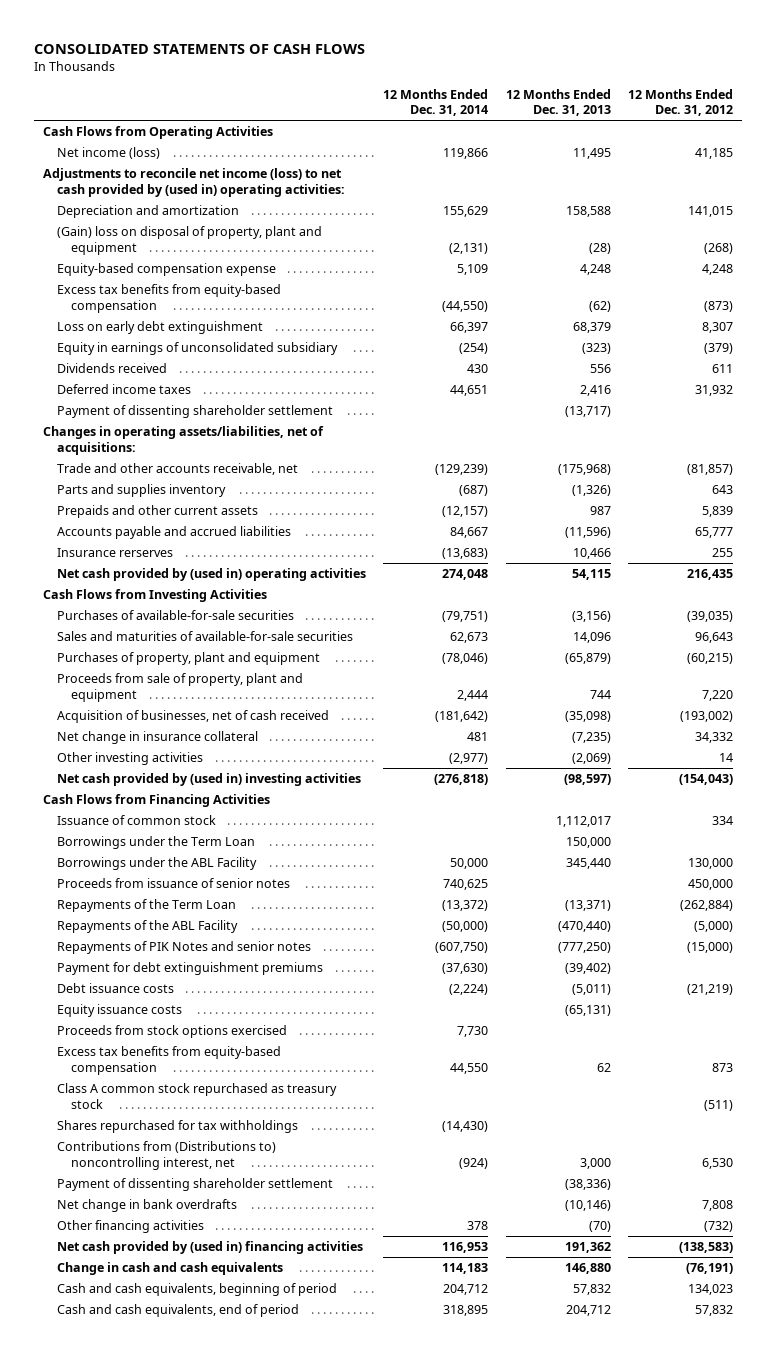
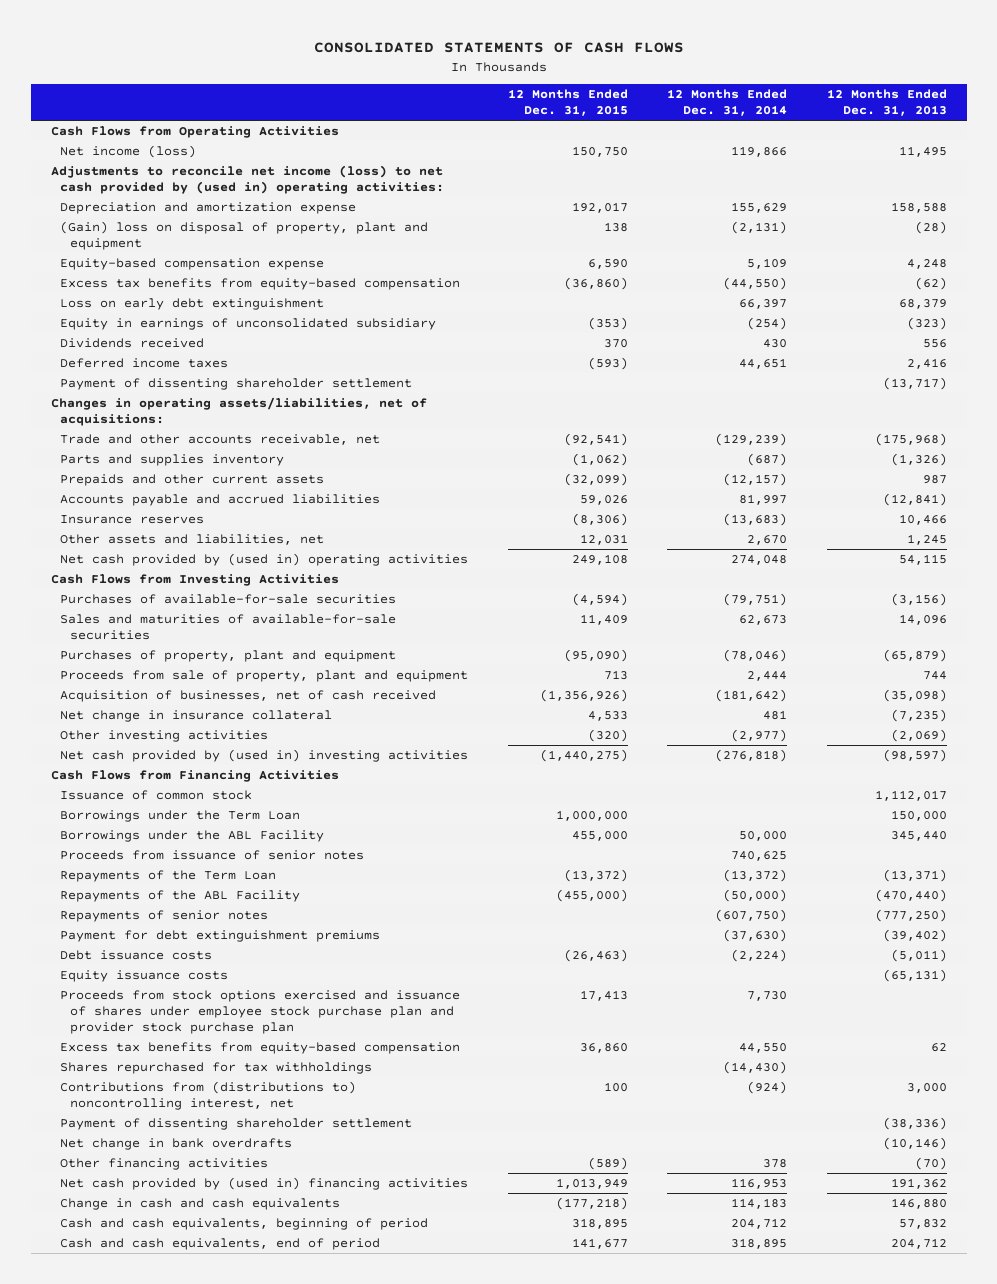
[628,88,734,117] 12 Months Ended Dec. 31, 2012 -> none
none -> [507,89,628,117] 12 Months Ended Dec. 31, 2015
[56,205,239,219] Depreciation and amortization -> [60,202,357,215] Depreciation and amortization expense
[450,527,489,539] 84,667 -> [739,494,788,506] 81,997
[564,527,611,539] (11,596) -> [882,493,947,507] (12,841)
[56,548,173,558] Insurance rerserves -> [60,515,205,525] Insurance reserves
none -> [60,534,325,546] Other assets and liabilities, net
[56,941,311,955] Repayments of PIK Notes and senior notes -> [60,910,269,923] Repayments of senior notes
[56,1025,287,1039] Proceeds from stock options exercised -> [60,990,461,1034] Proceeds from stock options exercised and issuance of shares under employee stock purchase plan and provider stock purchase plan
[56,1083,337,1109] Class A common stock repurchased as treasury stock -> none
[56,1141,276,1170] Contributions from (Distributions to) noncontrolling interest, net -> [60,1081,357,1110] Contributions from (distributions to) noncontrolling interest, net

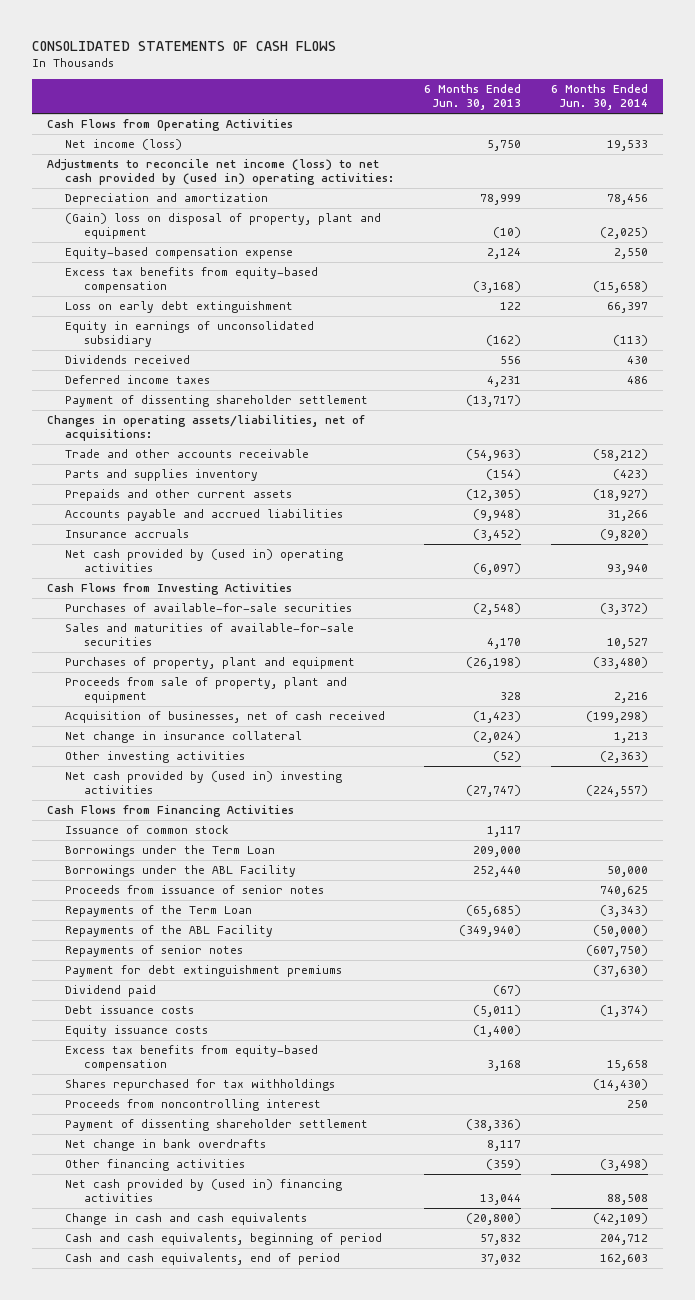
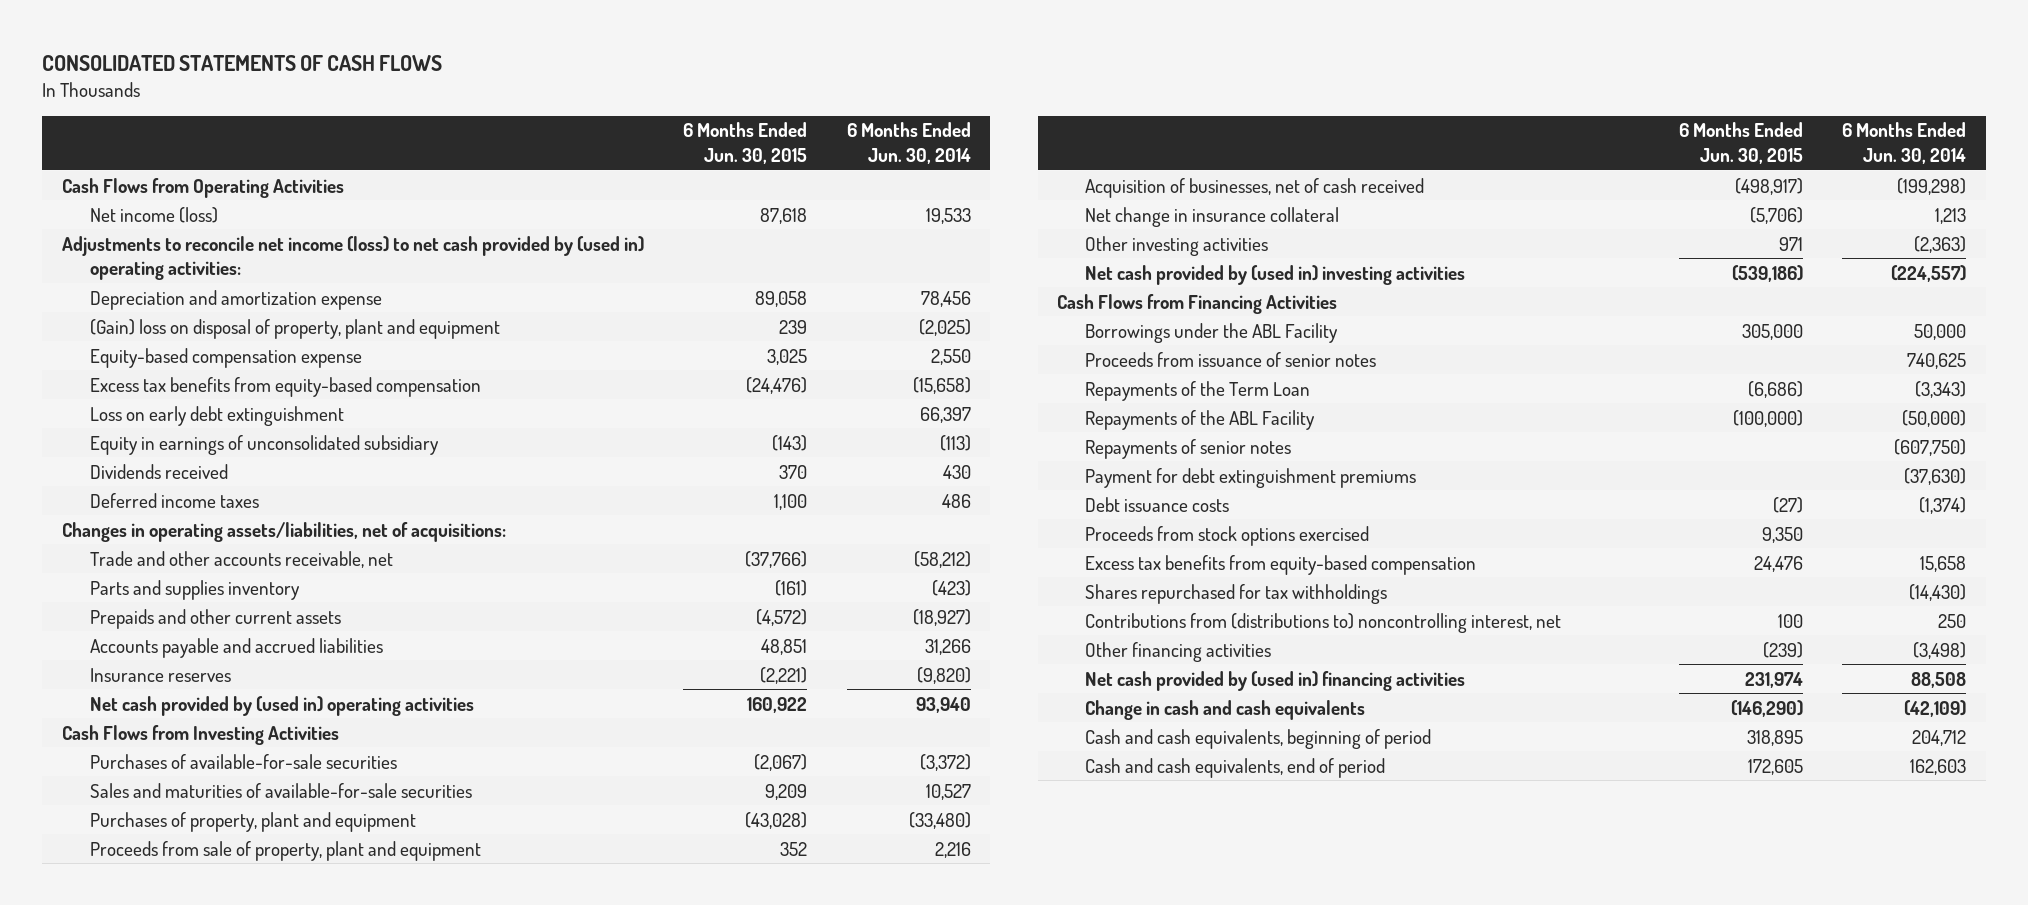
[424,84,522,111] 6 Months Ended Jun. 30, 2013 -> none
none -> [683,122,808,164] 6 Months Ended Jun. 30, 2015
[65,193,269,206] Depreciation and amortization -> [89,289,382,310] Depreciation and amortization expense
[65,395,369,408] Payment of dissenting shareholder settlement -> none
[65,449,310,459] Trade and other accounts receivable -> [89,550,393,568] Trade and other accounts receivable, net
[65,529,190,539] Insurance accruals -> [89,667,231,682] Insurance reserves
[65,825,230,835] Issuance of common stock -> none
[65,845,276,858] Borrowings under the Term Loan -> none
[65,985,157,998] Dividend paid -> none
[65,1025,209,1038] Equity issuance costs -> none
none -> [1085,525,1370,546] Proceeds from stock options exercised
[65,1099,322,1112] Proceeds from noncontrolling interest -> none
[65,1119,369,1132] Payment of dissenting shareholder settlement -> none
[65,1139,267,1152] Net change in bank overdrafts -> none
none -> [1085,612,1562,633] Contributions from (distributions to) noncontrolling interest, net

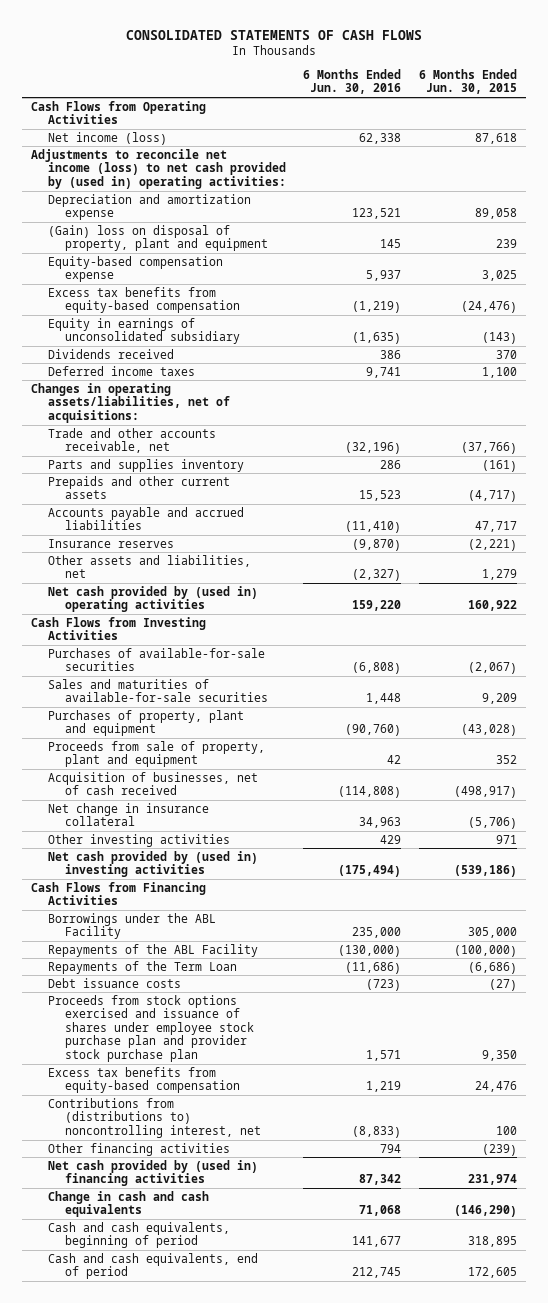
[846,122,971,164] 6 Months Ended Jun. 30, 2014 -> none
none -> [303,68,402,95] 6 Months Ended Jun. 30, 2016
[89,405,344,426] Loss on early debt extinguishment -> none
[756,608,808,626] (4,572) -> [468,490,518,503] (4,717)
[761,638,808,655] 48,851 -> [475,521,518,533] 47,717
none -> [47,554,251,579] Other assets and liabilities, net
[1085,351,1377,367] Proceeds from issuance of senior notes -> none
[1085,438,1292,459] Repayments of senior notes -> none
[1085,467,1417,488] Payment for debt extinguishment premiums -> none
[1085,380,1311,401] Repayments of the Term Loan -> [47,960,237,974] Repayments of the Term Loan
[1085,525,1370,546] Proceeds from stock options exercised -> [47,994,255,1063] Proceeds from stock options exercised and issuance of shares under employee stock purchase plan and provider stock purchase plan
[1085,583,1388,604] Shares repurchased for tax withholdings -> none

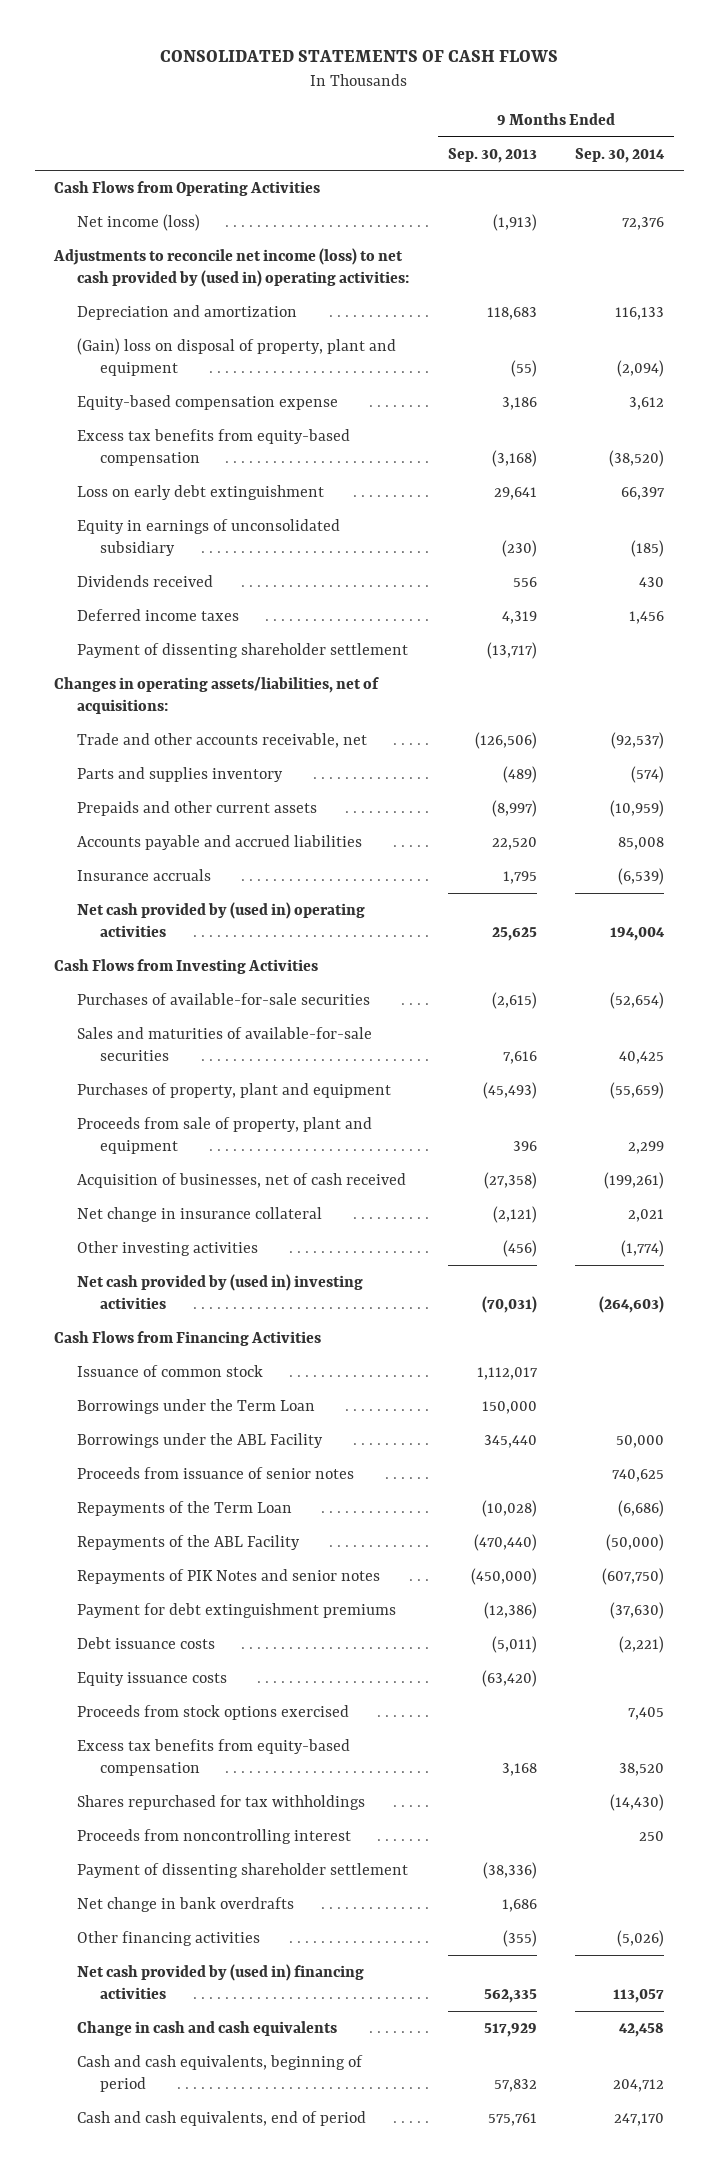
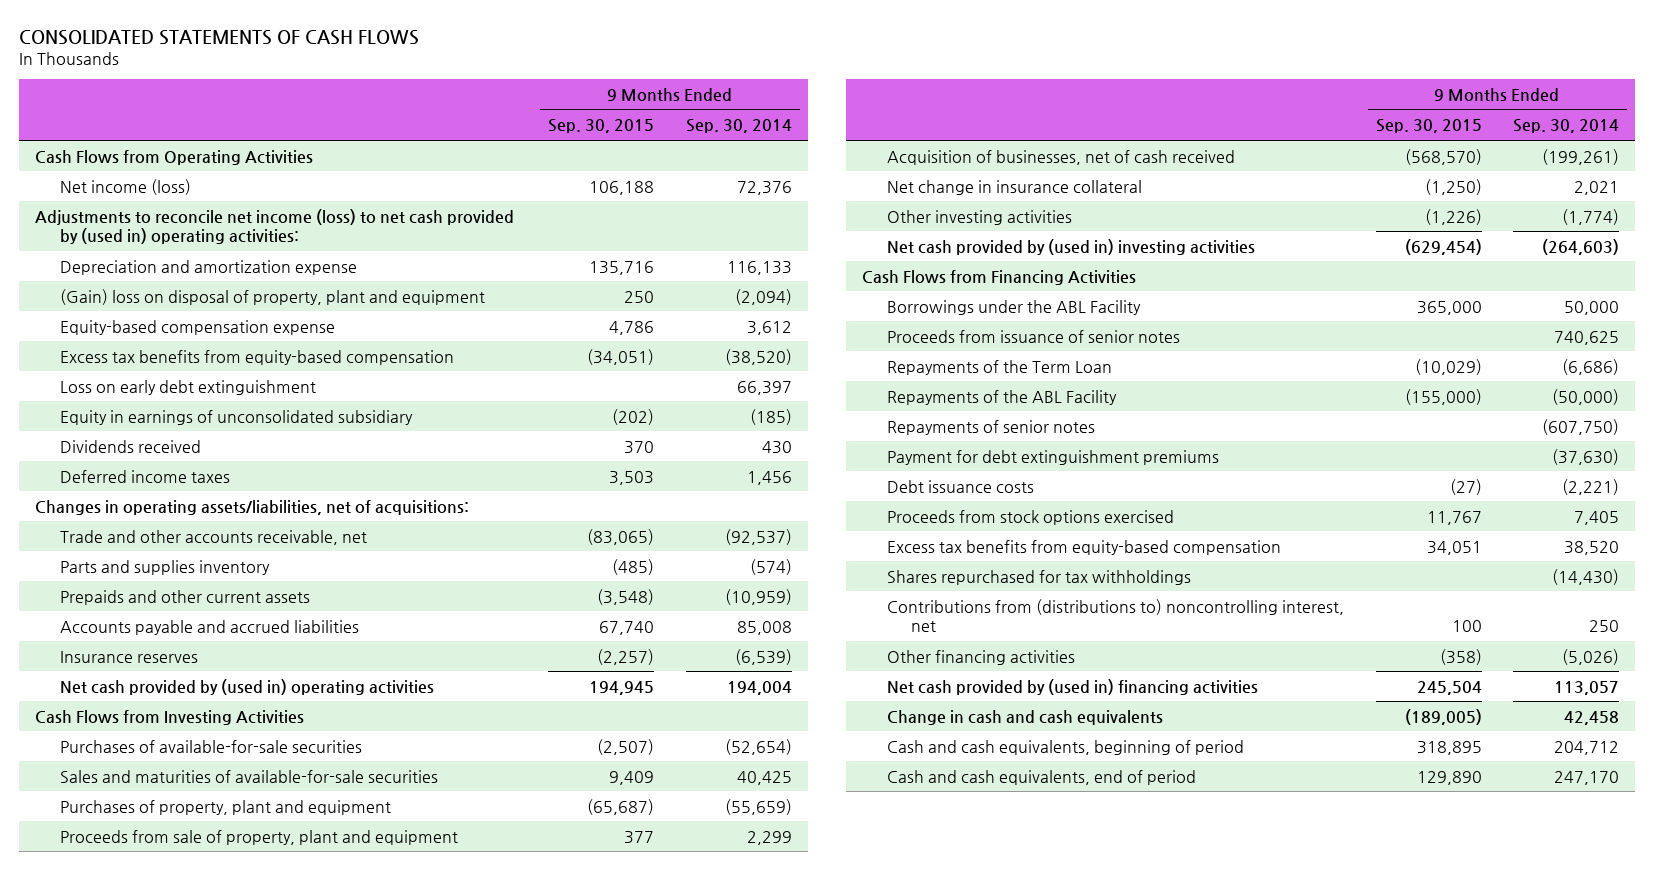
[447,147,537,163] Sep. 30, 2013 -> none
none -> [548,119,655,134] Sep. 30, 2015
[77,304,298,320] Depreciation and amortization -> [59,259,357,275] Depreciation and amortization expense
[77,642,409,658] Payment of dissenting shareholder settlement -> none
[77,868,212,881] Insurance accruals -> [59,650,198,663] Insurance reserves
[77,1364,264,1377] Issuance of common stock -> none
[77,1398,316,1414] Borrowings under the Term Loan -> none
[77,1568,381,1584] Repayments of PIK Notes and senior notes -> [886,419,1095,435] Repayments of senior notes
[77,1671,228,1686] Equity issuance costs -> none
[77,1828,352,1844] Proceeds from noncontrolling interest -> none
[77,1862,409,1878] Payment of dissenting shareholder settlement -> none
[77,1896,295,1912] Net change in bank overdrafts -> none
none -> [886,598,1344,633] Contributions from (distributions to) noncontrolling interest, net

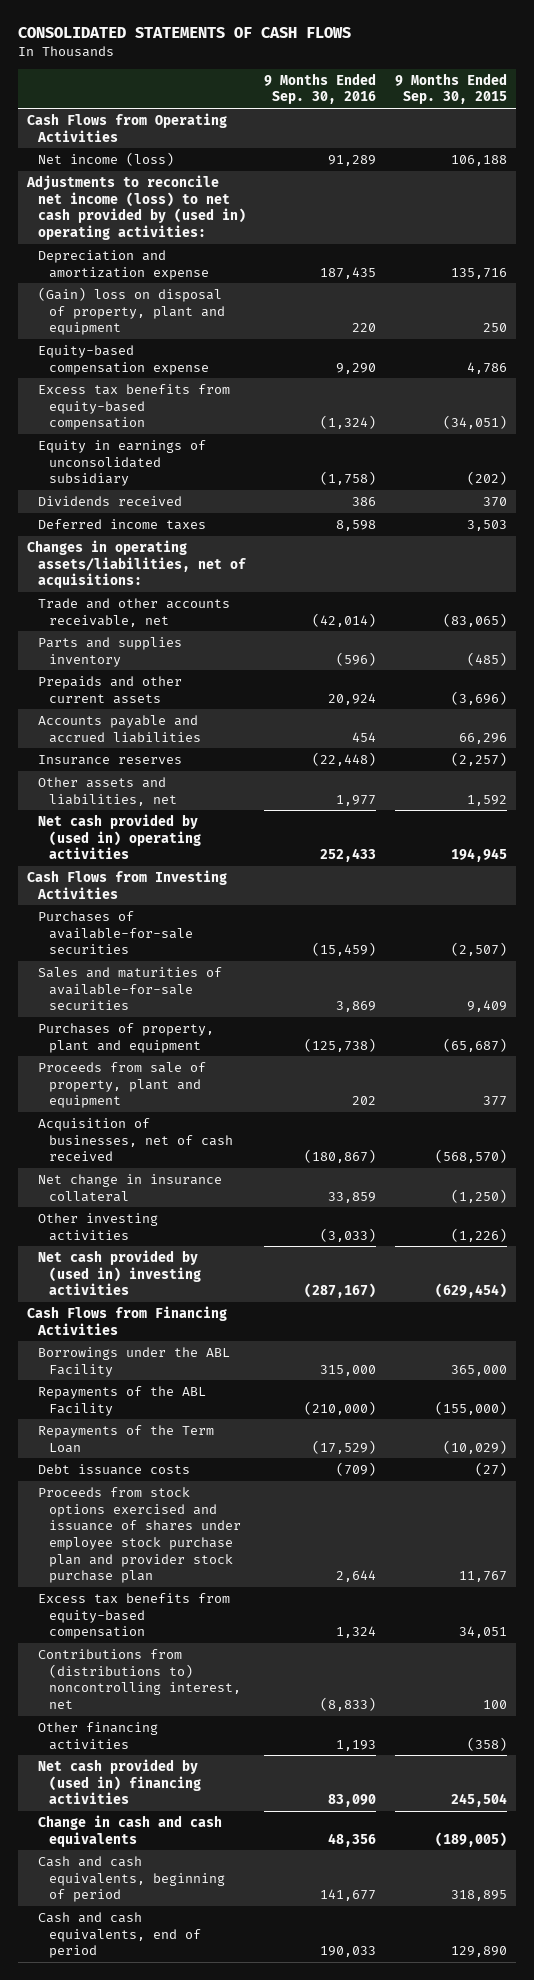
[686,119,793,134] Sep. 30, 2014 -> none
none -> [264,72,377,105] 9 Months Ended Sep. 30, 2016
[59,379,316,395] Loss on early debt extinguishment -> none
[597,588,655,605] (3,548) -> [450,690,507,705] (3,696)
[599,620,655,635] 67,740 -> [458,732,507,744] 66,296
none -> [38,776,177,806] Other assets and liabilities, net
[886,329,1180,343] Proceeds from issuance of senior notes -> none
[886,419,1095,435] Repayments of senior notes -> none
[886,449,1219,465] Payment for debt extinguishment premiums -> none
[886,359,1112,375] Repayments of the Term Loan -> [38,1424,215,1453] Repayments of the Term Loan
[886,509,1174,525] Proceeds from stock options exercised -> [38,1486,241,1584] Proceeds from stock options exercised and issuance of shares under employee stock purchase plan and provider stock purchase plan
[886,569,1191,585] Shares repurchased for tax withholdings -> none

